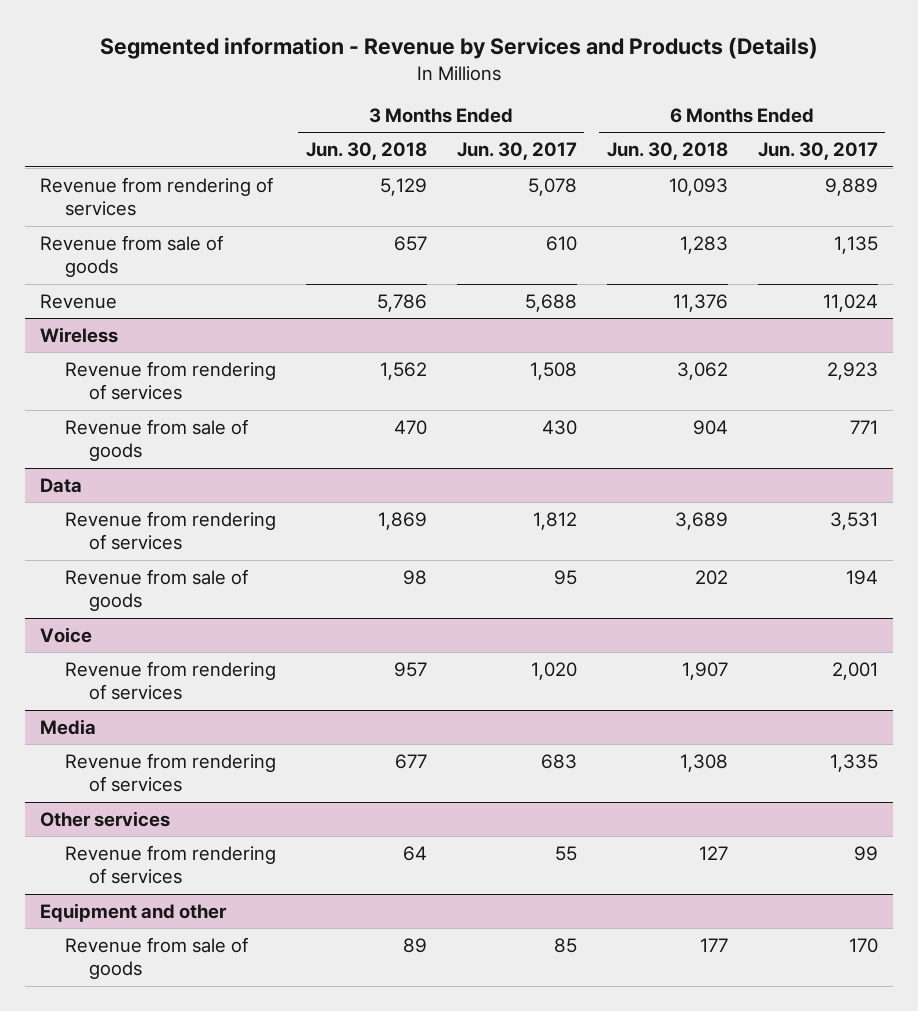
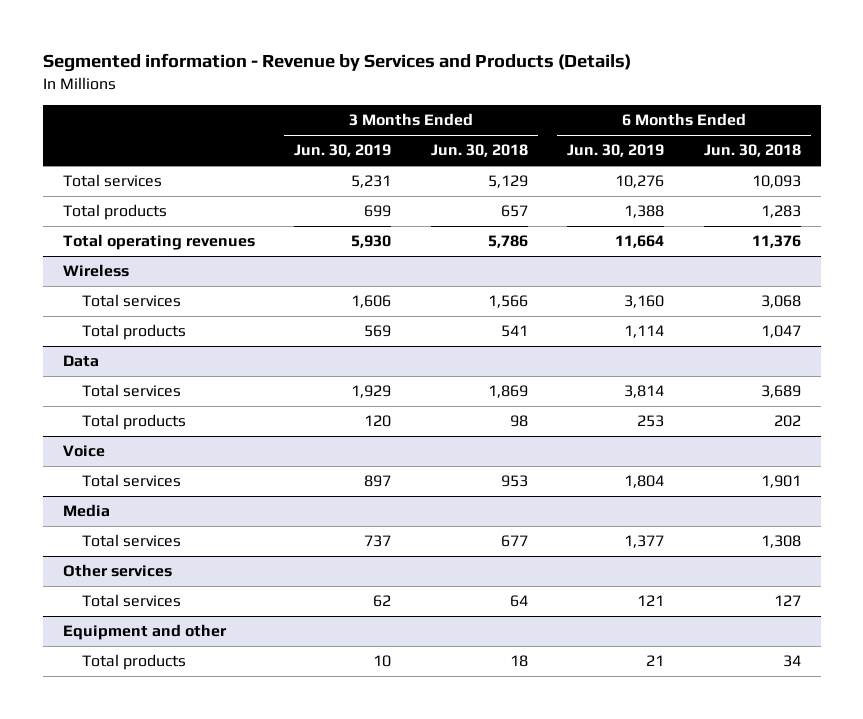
[456,142,577,161] Jun. 30, 2017 -> none
[757,142,878,161] Jun. 30, 2017 -> none
none -> [294,144,392,158] Jun. 30, 2019
none -> [567,144,665,158] Jun. 30, 2019
[39,176,273,217] Revenue from rendering of services -> [62,174,162,188] Total services
[39,234,223,278] Revenue from sale of goods -> [62,204,167,221] Total products
[39,293,117,309] Revenue -> [62,234,255,251] Total operating revenues
[64,360,276,401] Revenue from rendering of services -> none
[64,418,248,462] Revenue from sale of goods -> none
none -> [82,294,182,308] Total services
none -> [82,324,187,341] Total products
[64,510,276,551] Revenue from rendering of services -> [82,384,182,398] Total services
[64,568,248,612] Revenue from sale of goods -> [82,414,187,431] Total products
[64,660,276,701] Revenue from rendering of services -> none
none -> [82,474,182,488] Total services
[64,752,276,793] Revenue from rendering of services -> [82,534,182,548] Total services
[64,844,276,885] Revenue from rendering of services -> [82,594,182,608] Total services
[64,936,248,980] Revenue from sale of goods -> none
none -> [82,654,187,671] Total products

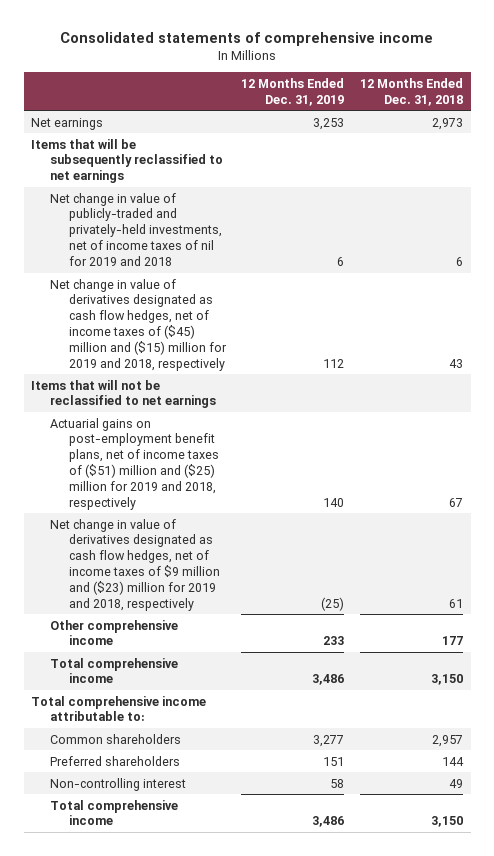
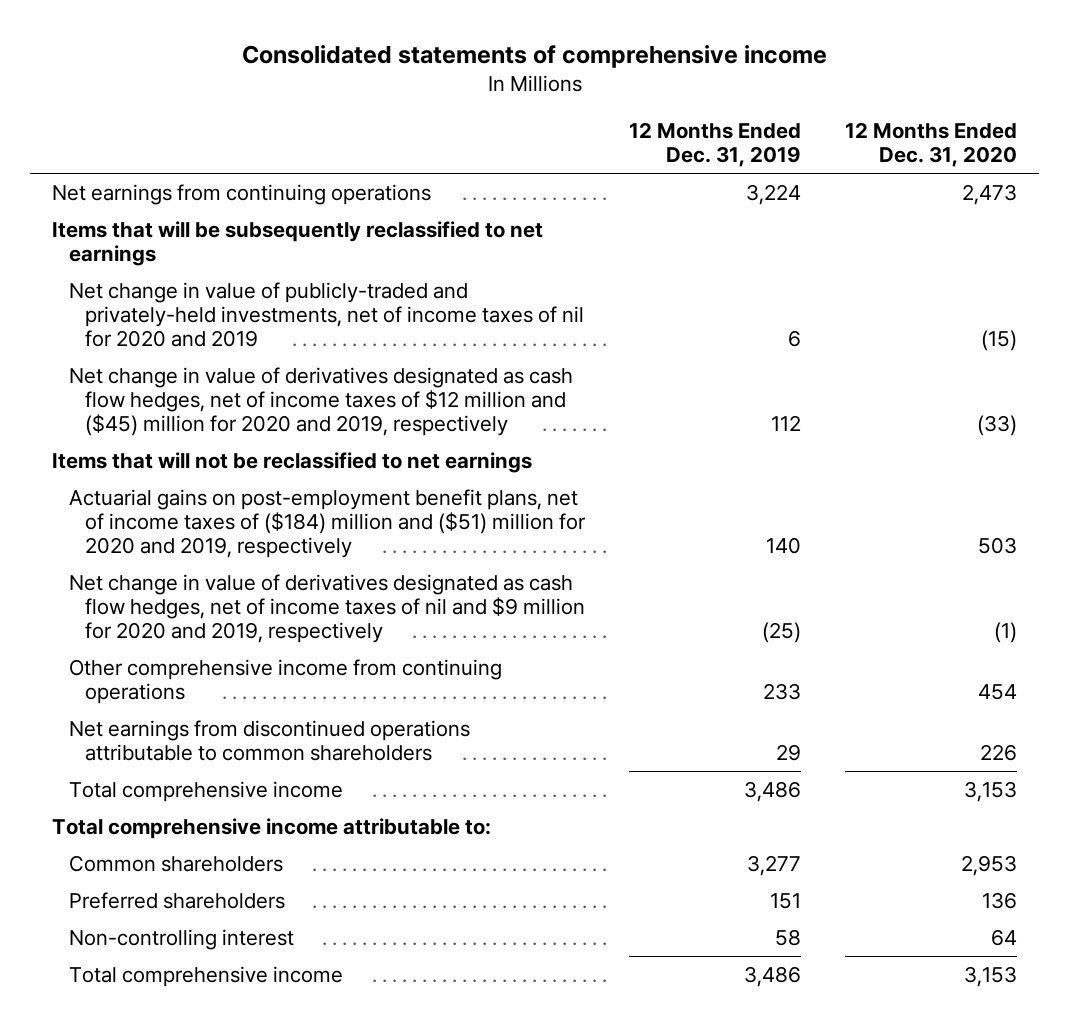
[359,77,463,106] 12 Months Ended Dec. 31, 2018 -> none
none -> [845,122,1018,168] 12 Months Ended Dec. 31, 2020
[31,117,104,130] Net earnings -> none
none -> [51,183,431,205] Net earnings from continuing operations
[50,192,222,266] Net change in value of publicly-traded and privately-held investments, net of income taxes of nil for 2019 and 2018 -> [68,281,585,348] Net change in value of publicly-traded and privately-held investments, net of income taxes of nil for 2020 and 2019
[50,278,227,371] Net change in value of derivatives designated as cash flow hedges, net of income taxes of ($45) million and ($15) million for 2019 and 2018, respectively -> [68,366,573,437] Net change in value of derivatives designated as cash flow hedges, net of income taxes of $12 million and ($45) million for 2020 and 2019, respectively
[50,417,219,510] Actuarial gains on post-employment benefit plans, net of income taxes of ($51) million and ($25) million for 2019 and 2018, respectively -> [68,488,587,559] Actuarial gains on post-employment benefit plans, net of income taxes of ($184) million and ($51) million for 2020 and 2019, respectively
[50,518,220,611] Net change in value of derivatives designated as cash flow hedges, net of income taxes of $9 million and ($23) million for 2019 and 2018, respectively -> [68,573,586,644] Net change in value of derivatives designated as cash flow hedges, net of income taxes of nil and $9 million for 2020 and 2019, respectively
[50,619,179,646] Other comprehensive income -> [68,658,502,705] Other comprehensive income from continuing operations
none -> [68,719,470,762] Net earnings from discontinued operations attributable to common shareholders

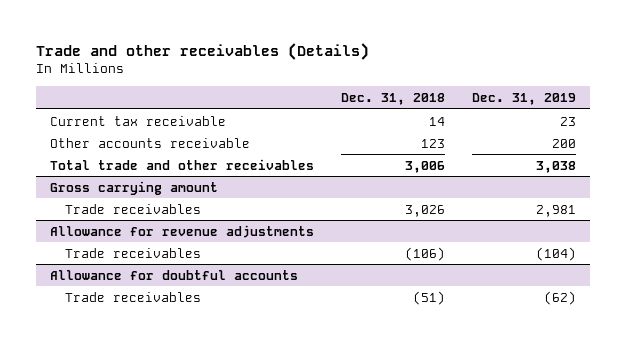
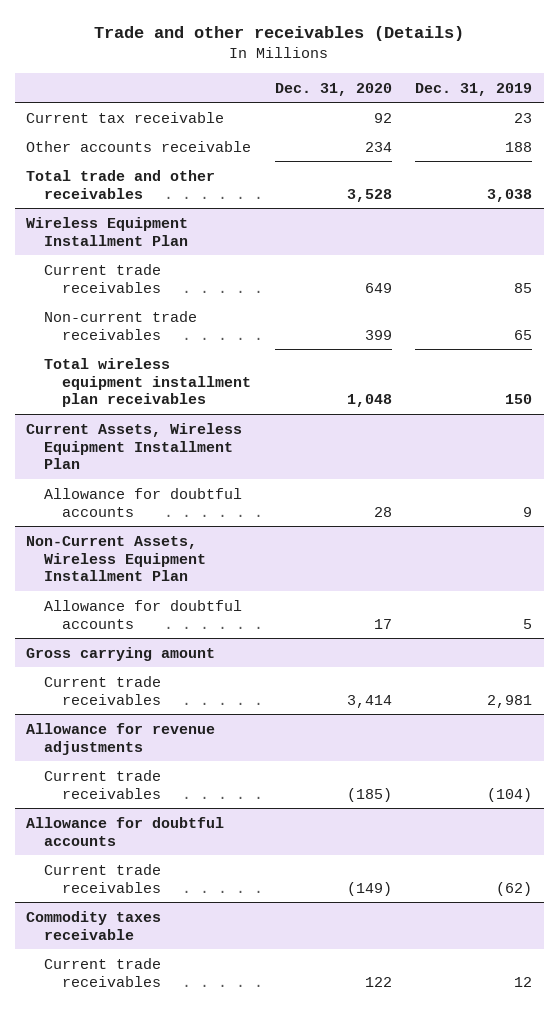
[340,92,445,105] Dec. 31, 2018 -> none
none -> [274,82,392,96] Dec. 31, 2020
[552,138,577,148] 200 -> [505,141,533,152] 188
none -> [26,216,189,246] Wireless Equipment Installment Plan
none -> [44,263,162,293] Current trade receivables
none -> [44,310,198,340] Non-current trade receivables
none -> [44,357,252,408] Total wireless equipment installment plan receivables
none -> [26,422,243,470] Current Assets, Wireless Equipment Installment Plan
none -> [44,487,243,517] Allowance for doubtful accounts
none -> [26,535,207,582] Non-Current Assets, Wireless Equipment Installment Plan
none -> [44,599,243,629] Allowance for doubtful accounts
[65,203,202,214] Trade receivables -> [44,675,162,705] Current trade receivables
[65,247,202,258] Trade receivables -> [44,769,162,799] Current trade receivables
[65,291,202,302] Trade receivables -> [44,863,162,893] Current trade receivables
none -> [26,910,162,940] Commodity taxes receivable
none -> [44,957,162,987] Current trade receivables

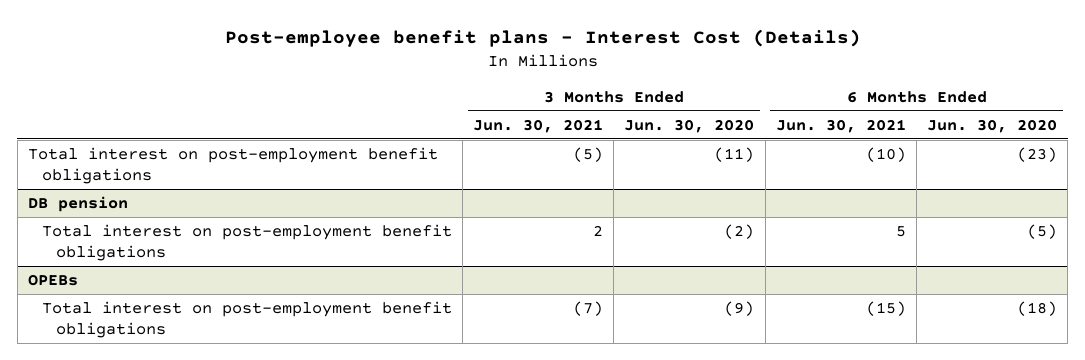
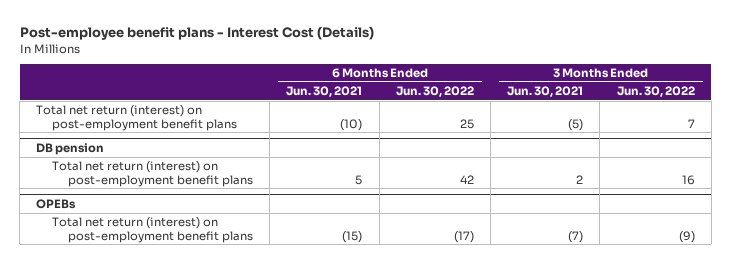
[624,118,755,133] Jun. 30, 2020 -> none
[927,118,1058,133] Jun. 30, 2020 -> none
none -> [395,85,474,97] Jun. 30, 2022
none -> [616,85,695,97] Jun. 30, 2022
[27,146,438,185] Total interest on post-employment benefit obligations -> [36,105,238,131] Total net return (interest) on post-employment benefit plans
[41,223,452,262] Total interest on post-employment benefit obligations -> [52,161,253,187] Total net return (interest) on post-employment benefit plans
[41,300,452,339] Total interest on post-employment benefit obligations -> [52,217,253,243] Total net return (interest) on post-employment benefit plans

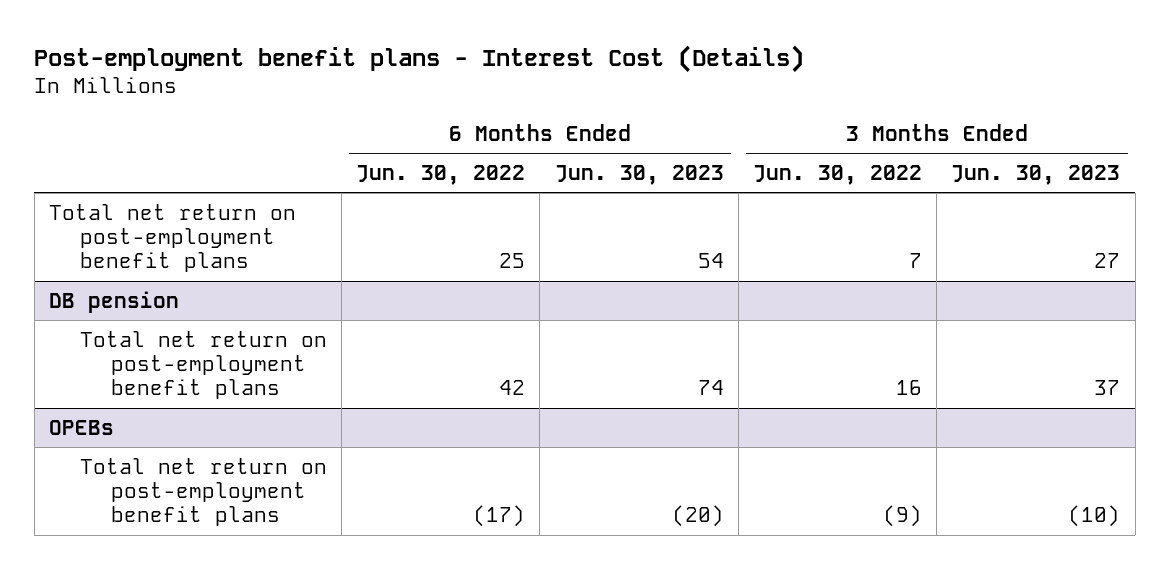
[19,26,374,41] Post-employee benefit plans - Interest Cost (Details) -> [34,44,805,73] Post-employment benefit plans - Interest Cost (Details)
[286,85,363,97] Jun. 30, 2021 -> none
[507,85,584,97] Jun. 30, 2021 -> none
none -> [554,164,724,185] Jun. 30, 2023
none -> [951,164,1121,185] Jun. 30, 2023
[36,105,238,131] Total net return (interest) on post-employment benefit plans -> [48,203,296,273] Total net return on post-employment benefit plans
[52,161,253,187] Total net return (interest) on post-employment benefit plans -> [79,330,327,400] Total net return on post-employment benefit plans
[52,217,253,243] Total net return (interest) on post-employment benefit plans -> [79,457,327,527] Total net return on post-employment benefit plans

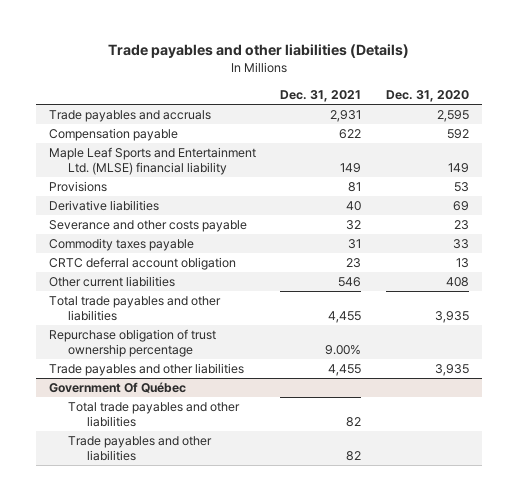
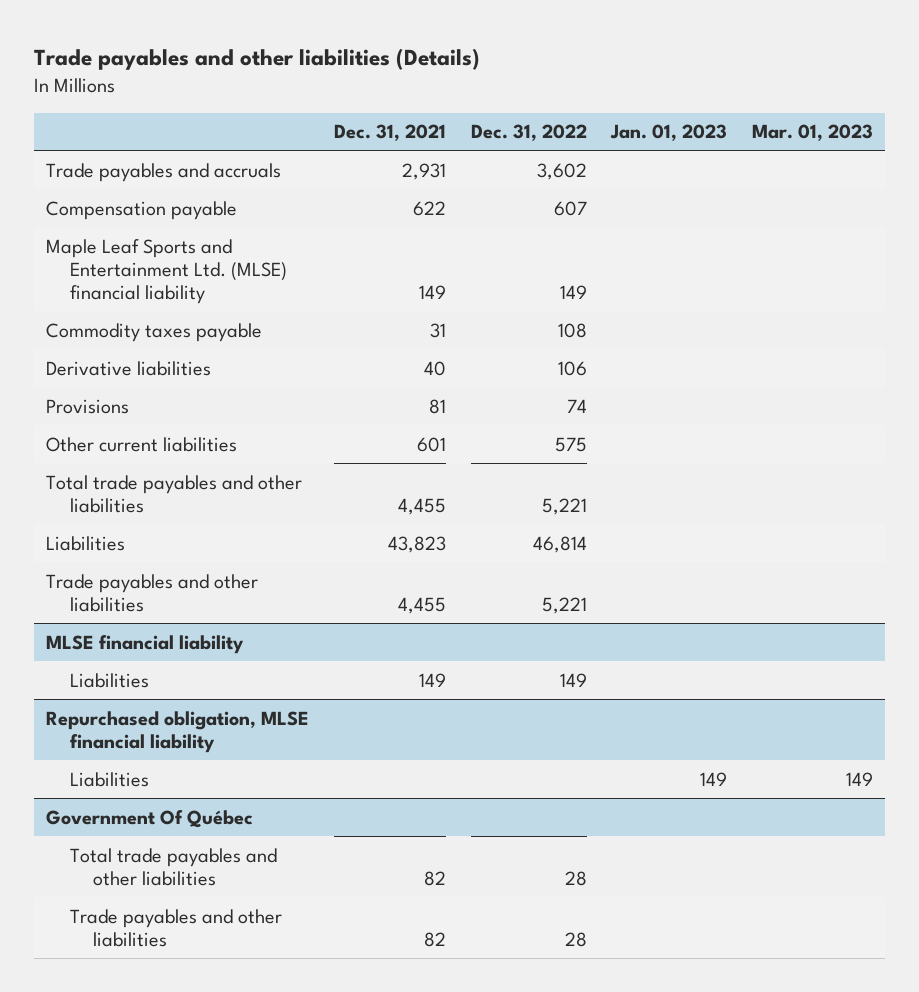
[386,90,470,103] Dec. 31, 2020 -> none
none -> [470,124,587,142] Dec. 31, 2022
none -> [610,124,728,142] Jan. 01, 2023
none -> [751,124,873,142] Mar. 01, 2023
[48,220,247,233] Severance and other costs payable -> none
[48,257,236,271] CRTC deferral account obligation -> none
[48,200,159,212] Derivative liabilities -> [46,360,212,376] Derivative liabilities
[48,181,107,193] Provisions -> [46,398,130,414] Provisions
[338,277,362,288] 546 -> [416,436,446,452] 601
[48,329,216,358] Repurchase obligation of trust ownership percentage -> none
none -> [46,535,126,551] Liabilities
none -> [46,634,245,654] MLSE financial liability
none -> [69,672,149,688] Liabilities
none -> [46,710,310,753] Repurchased obligation, MLSE financial liability
none -> [69,771,149,787] Liabilities

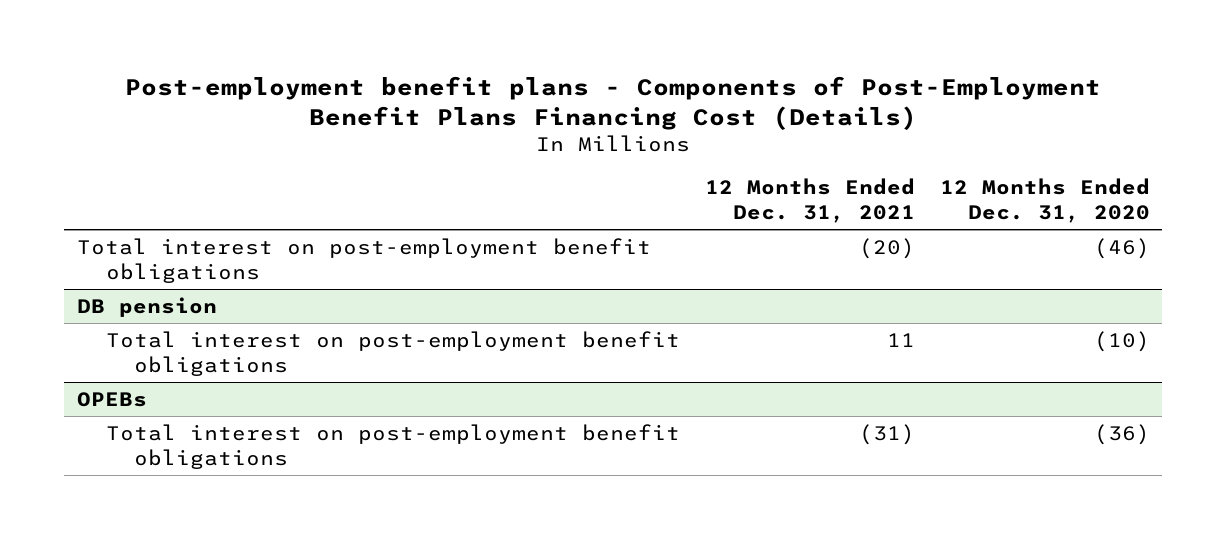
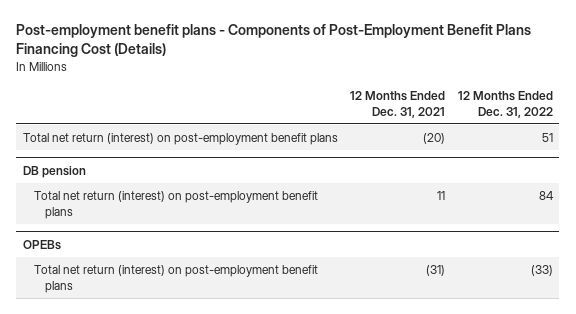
[939,178,1150,224] 12 Months Ended Dec. 31, 2020 -> none
none -> [458,91,554,118] 12 Months Ended Dec. 31, 2022
[76,237,651,283] Total interest on post-employment benefit obligations -> [22,132,338,145] Total net return (interest) on post-employment benefit plans
[105,330,680,376] Total interest on post-employment benefit obligations -> [34,190,319,219] Total net return (interest) on post-employment benefit plans
[105,423,680,469] Total interest on post-employment benefit obligations -> [34,264,319,293] Total net return (interest) on post-employment benefit plans

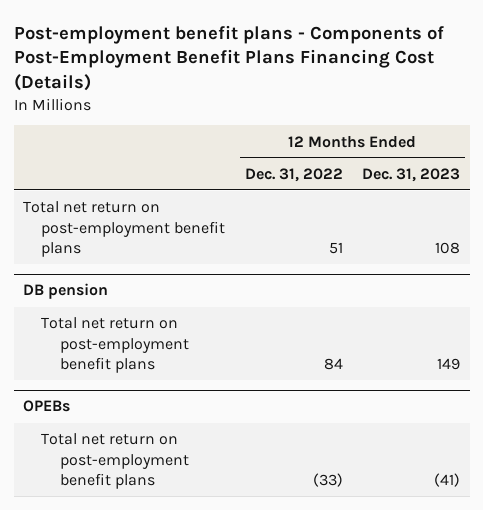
[350,91,446,118] 12 Months Ended Dec. 31, 2021 -> none
none -> [361,167,460,182] Dec. 31, 2023
[22,132,338,145] Total net return (interest) on post-employment benefit plans -> [23,201,226,258] Total net return on post-employment benefit plans
[34,190,319,219] Total net return (interest) on post-employment benefit plans -> [41,317,189,374] Total net return on post-employment benefit plans
[34,264,319,293] Total net return (interest) on post-employment benefit plans -> [41,433,189,490] Total net return on post-employment benefit plans

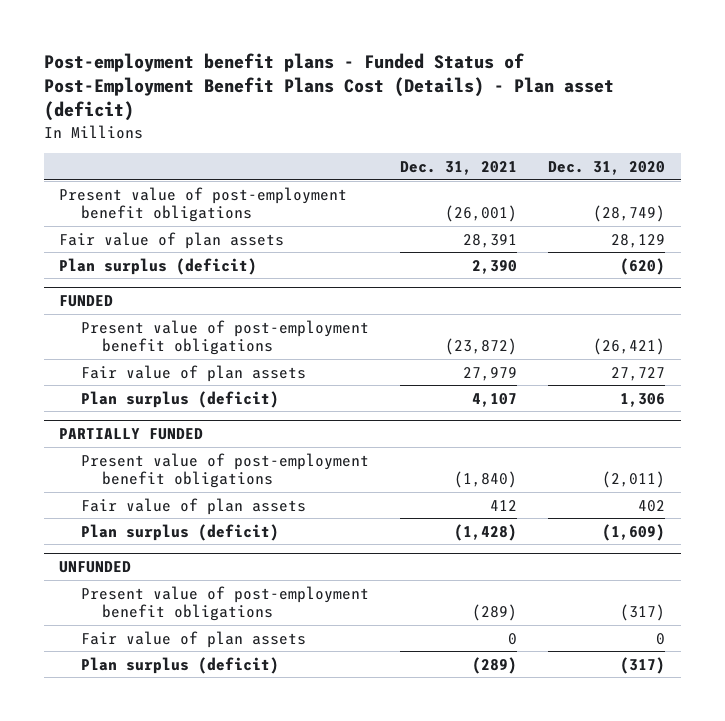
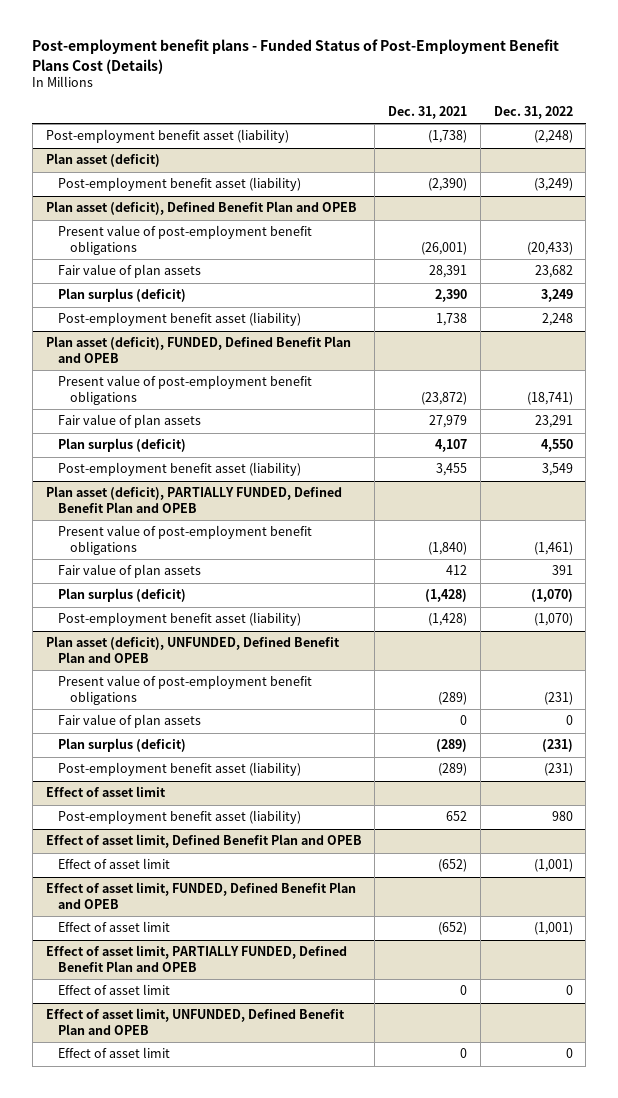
[43,52,614,122] Post-employment benefit plans - Funded Status of Post-Employment Benefit Plans Cost (Details) - Plan asset (deficit) -> [32,39,560,74] Post-employment benefit plans - Funded Status of Post-Employment Benefit Plans Cost (Details)
[548,160,666,175] Dec. 31, 2020 -> none
none -> [493,106,573,120] Dec. 31, 2022
none -> [45,129,289,144] Post-employment benefit asset (liability)
none -> [45,153,160,168] Plan asset (deficit)
none -> [57,177,301,192] Post-employment benefit asset (liability)
none -> [45,201,357,216] Plan asset (deficit), Defined Benefit Plan and OPEB
[59,294,114,307] FUNDED -> none
none -> [57,312,301,327] Post-employment benefit asset (liability)
none -> [45,336,351,363] Plan asset (deficit), FUNDED, Defined Benefit Plan and OPEB
[59,427,204,440] PARTIALLY FUNDED -> none
none -> [57,462,301,477] Post-employment benefit asset (liability)
none -> [45,486,342,513] Plan asset (deficit), PARTIALLY FUNDED, Defined Benefit Plan and OPEB
[59,560,132,573] UNFUNDED -> none
none -> [57,612,301,627] Post-employment benefit asset (liability)
none -> [45,636,340,663] Plan asset (deficit), UNFUNDED, Defined Benefit Plan and OPEB
none -> [57,762,301,777] Post-employment benefit asset (liability)
none -> [45,786,166,798] Effect of asset limit
none -> [57,810,301,825] Post-employment benefit asset (liability)
none -> [45,834,362,849] Effect of asset limit, Defined Benefit Plan and OPEB
none -> [57,858,170,870] Effect of asset limit
none -> [45,882,356,909] Effect of asset limit, FUNDED, Defined Benefit Plan and OPEB
none -> [57,921,170,933] Effect of asset limit
none -> [45,945,347,972] Effect of asset limit, PARTIALLY FUNDED, Defined Benefit Plan and OPEB
none -> [57,984,170,996] Effect of asset limit
none -> [45,1008,345,1035] Effect of asset limit, UNFUNDED, Defined Benefit Plan and OPEB
none -> [57,1047,170,1059] Effect of asset limit

